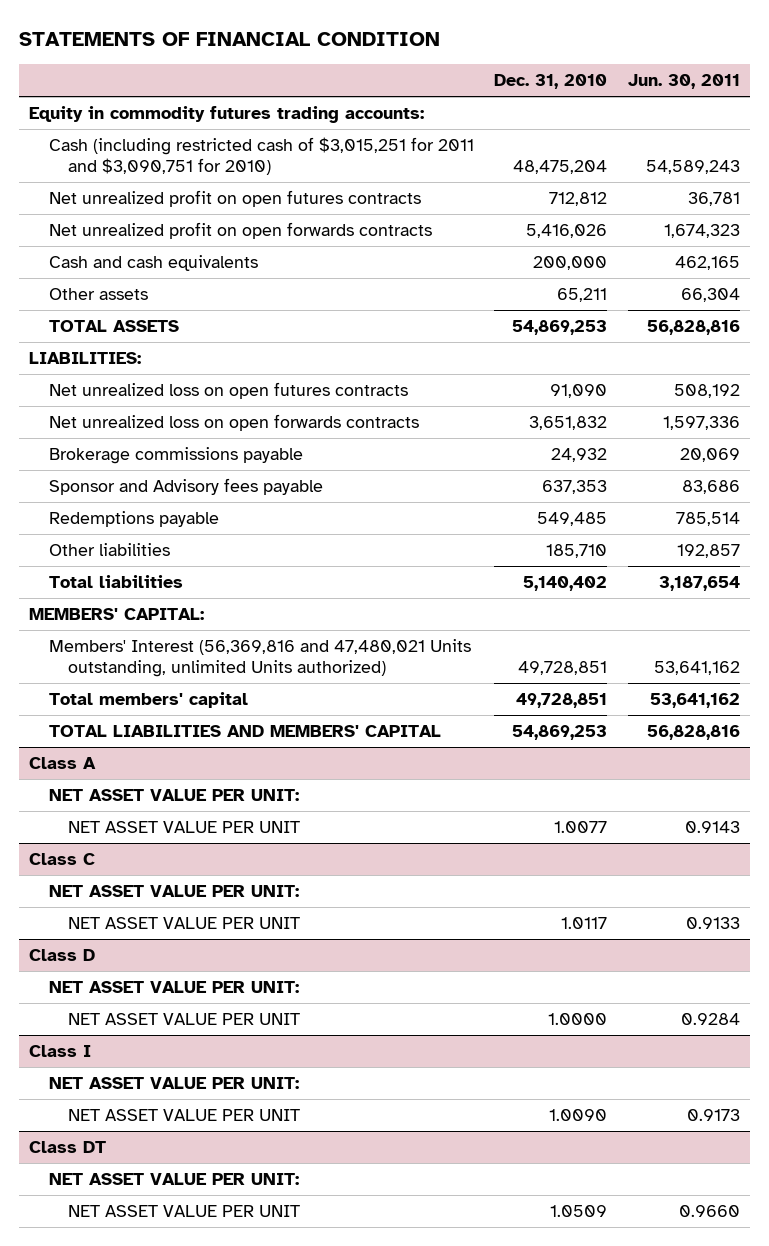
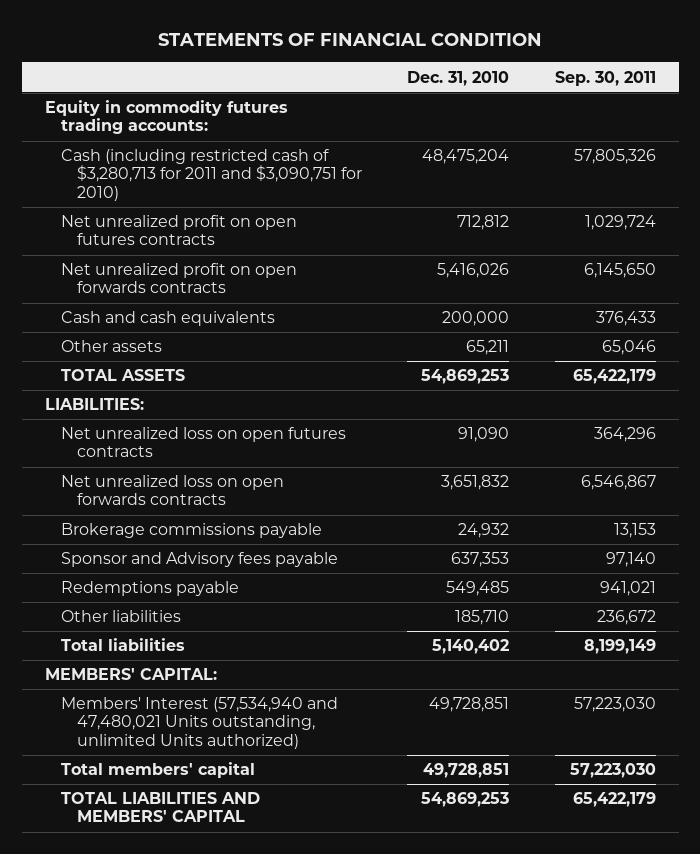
[628,73,741,89] Jun. 30, 2011 -> none
none -> [554,70,656,86] Sep. 30, 2011
[48,137,474,176] Cash (including restricted cash of $3,015,251 for 2011 and $3,090,751 for 2010) -> [60,149,362,201] Cash (including restricted cash of $3,280,713 for 2011 and $3,090,751 for 2010)
[48,639,471,678] Members' Interest (56,369,816 and 47,480,021 Units outstanding, unlimited Units authorized) -> [60,697,338,749] Members' Interest (57,534,940 and 47,480,021 Units outstanding, unlimited Units authorized)
[28,757,96,770] Class A -> none
[48,789,299,802] NET ASSET VALUE PER UNIT: -> none
[68,821,301,834] NET ASSET VALUE PER UNIT -> none
[28,853,95,866] Class C -> none
[48,885,299,898] NET ASSET VALUE PER UNIT: -> none
[68,917,301,930] NET ASSET VALUE PER UNIT -> none
[28,949,95,962] Class D -> none
[48,981,299,994] NET ASSET VALUE PER UNIT: -> none
[68,1013,301,1026] NET ASSET VALUE PER UNIT -> none
[28,1045,91,1058] Class I -> none
[48,1077,299,1090] NET ASSET VALUE PER UNIT: -> none
[68,1109,301,1122] NET ASSET VALUE PER UNIT -> none
[28,1141,106,1154] Class DT -> none
[48,1173,299,1186] NET ASSET VALUE PER UNIT: -> none
[68,1205,301,1218] NET ASSET VALUE PER UNIT -> none

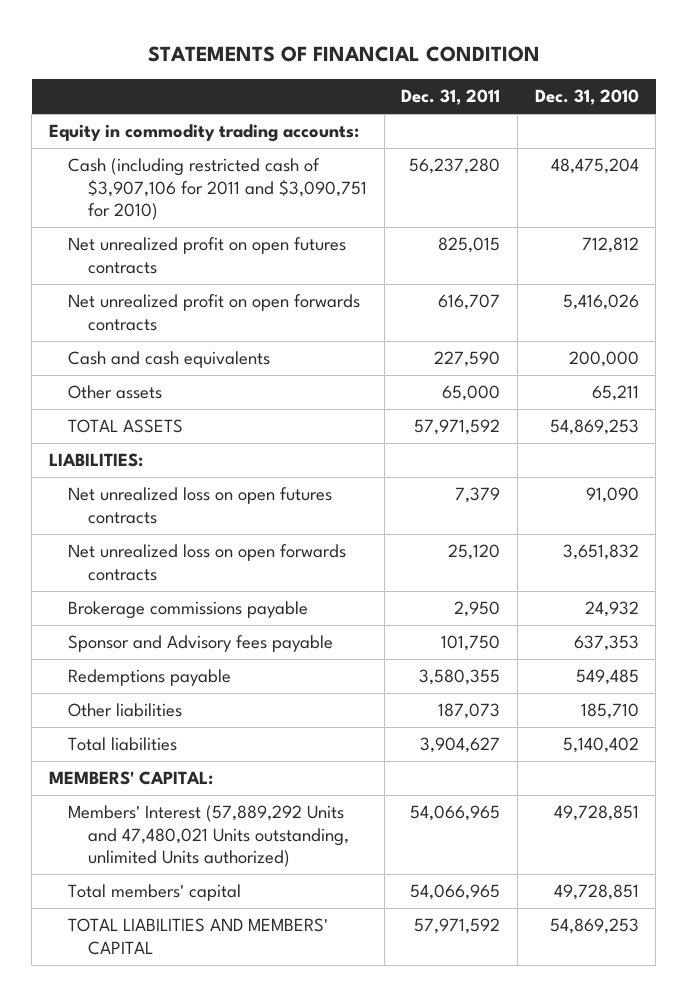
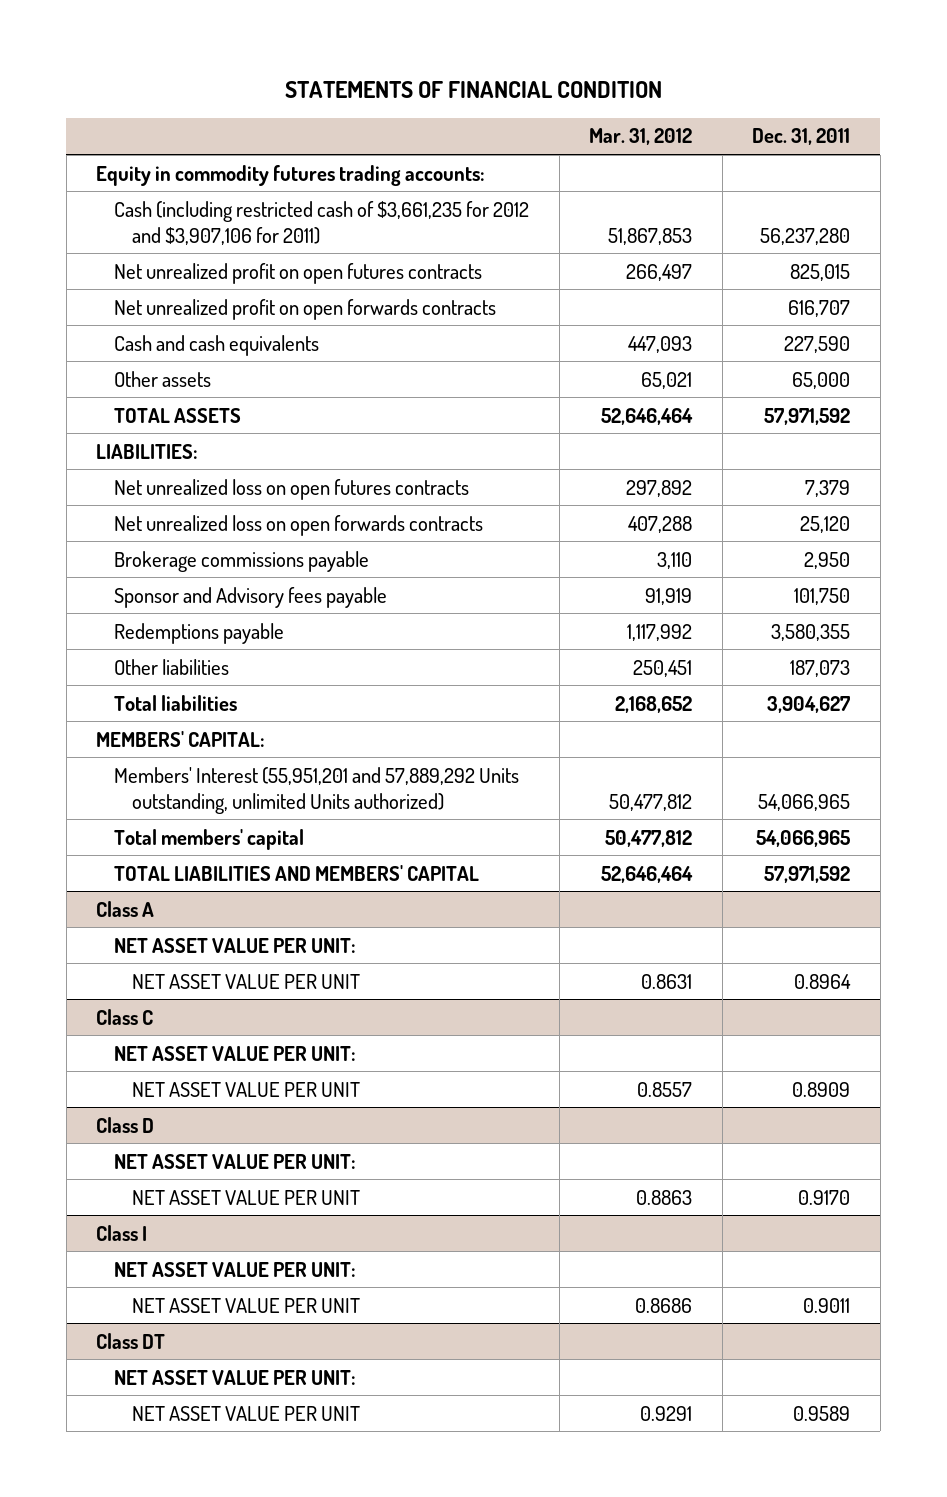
[534,89,639,106] Dec. 31, 2010 -> none
none -> [589,128,693,146] Mar. 31, 2012
[48,124,359,143] Equity in commodity trading accounts: -> [96,164,486,186] Equity in commodity futures trading accounts:
[68,158,367,221] Cash (including restricted cash of $3,907,106 for 2011 and $3,090,751 for 2010) -> [114,200,530,245] Cash (including restricted cash of $3,661,235 for 2012 and $3,907,106 for 2011)
[68,805,349,868] Members' Interest (57,889,292 Units and 47,480,021 Units outstanding, unlimited Units authorized) -> [114,766,520,814] Members' Interest (55,951,201 and 57,889,292 Units outstanding, unlimited Units authorized)
none -> [96,900,155,917] Class A
none -> [114,937,357,953] NET ASSET VALUE PER UNIT:
none -> [132,973,361,989] NET ASSET VALUE PER UNIT
none -> [96,1008,154,1025] Class C
none -> [114,1045,357,1061] NET ASSET VALUE PER UNIT:
none -> [132,1081,361,1097] NET ASSET VALUE PER UNIT
none -> [96,1116,155,1133] Class D
none -> [114,1153,357,1169] NET ASSET VALUE PER UNIT:
none -> [132,1189,361,1205] NET ASSET VALUE PER UNIT
none -> [96,1224,148,1241] Class I
none -> [114,1261,357,1277] NET ASSET VALUE PER UNIT:
none -> [132,1297,361,1313] NET ASSET VALUE PER UNIT
none -> [96,1332,166,1349] Class DT
none -> [114,1369,357,1385] NET ASSET VALUE PER UNIT:
none -> [132,1405,361,1421] NET ASSET VALUE PER UNIT

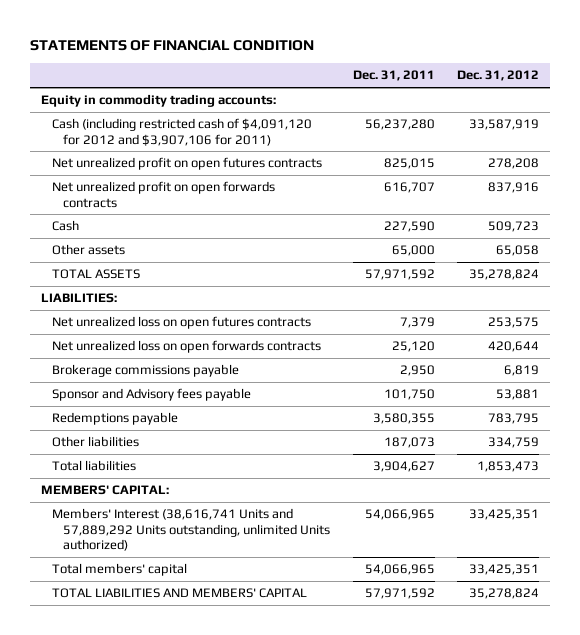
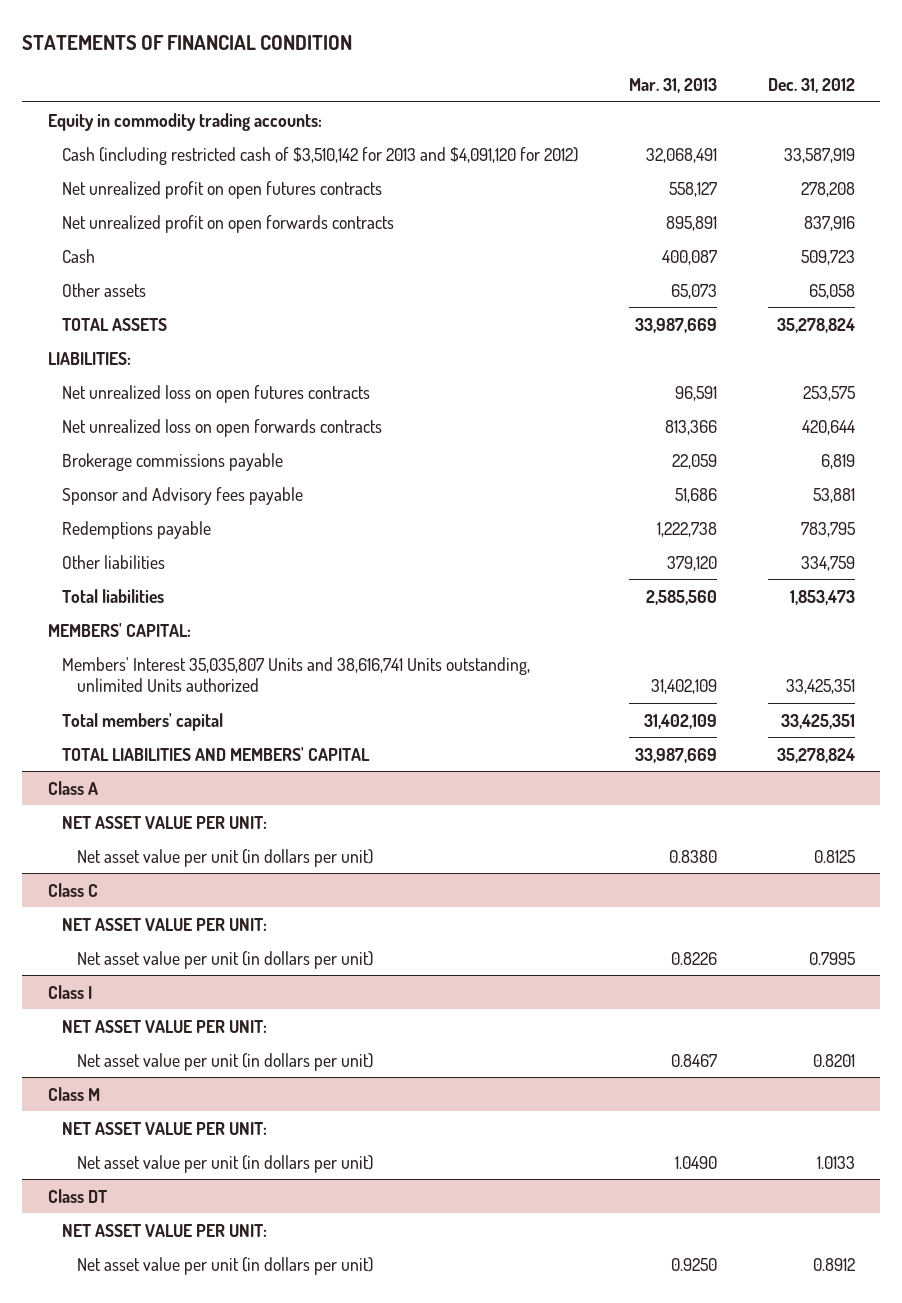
[352,70,435,82] Dec. 31, 2011 -> none
none -> [629,78,718,94] Mar. 31, 2013
[52,118,313,146] Cash (including restricted cash of $4,091,120 for 2012 and $3,907,106 for 2011) -> [62,146,579,165] Cash (including restricted cash of $3,510,142 for 2013 and $4,091,120 for 2012)
[52,508,331,551] Members' Interest (38,616,741 Units and 57,889,292 Units outstanding, unlimited Units authorized) -> [62,656,531,693] Members' Interest 35,035,807 Units and 38,616,741 Units outstanding, unlimited Units authorized
none -> [47,780,98,795] Class A
none -> [62,815,268,829] NET ASSET VALUE PER UNIT:
none -> [77,848,374,867] Net asset value per unit (in dollars per unit)
none -> [47,882,98,897] Class C
none -> [62,917,268,931] NET ASSET VALUE PER UNIT:
none -> [77,950,374,969] Net asset value per unit (in dollars per unit)
none -> [47,984,92,999] Class I
none -> [62,1019,268,1033] NET ASSET VALUE PER UNIT:
none -> [77,1052,374,1071] Net asset value per unit (in dollars per unit)
none -> [47,1086,100,1101] Class M
none -> [62,1121,268,1135] NET ASSET VALUE PER UNIT:
none -> [77,1154,374,1173] Net asset value per unit (in dollars per unit)
none -> [47,1188,108,1203] Class DT
none -> [62,1223,268,1237] NET ASSET VALUE PER UNIT:
none -> [77,1256,374,1275] Net asset value per unit (in dollars per unit)

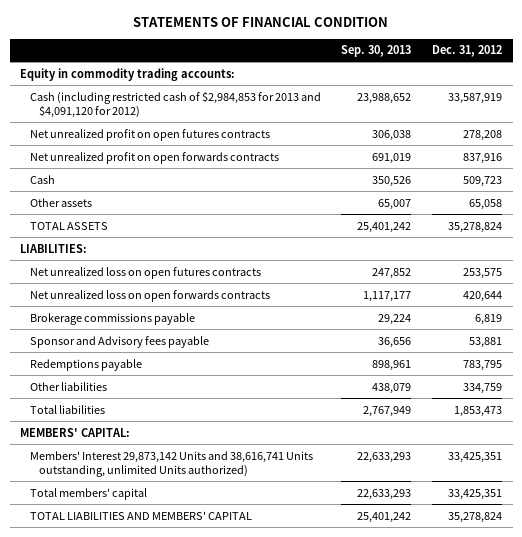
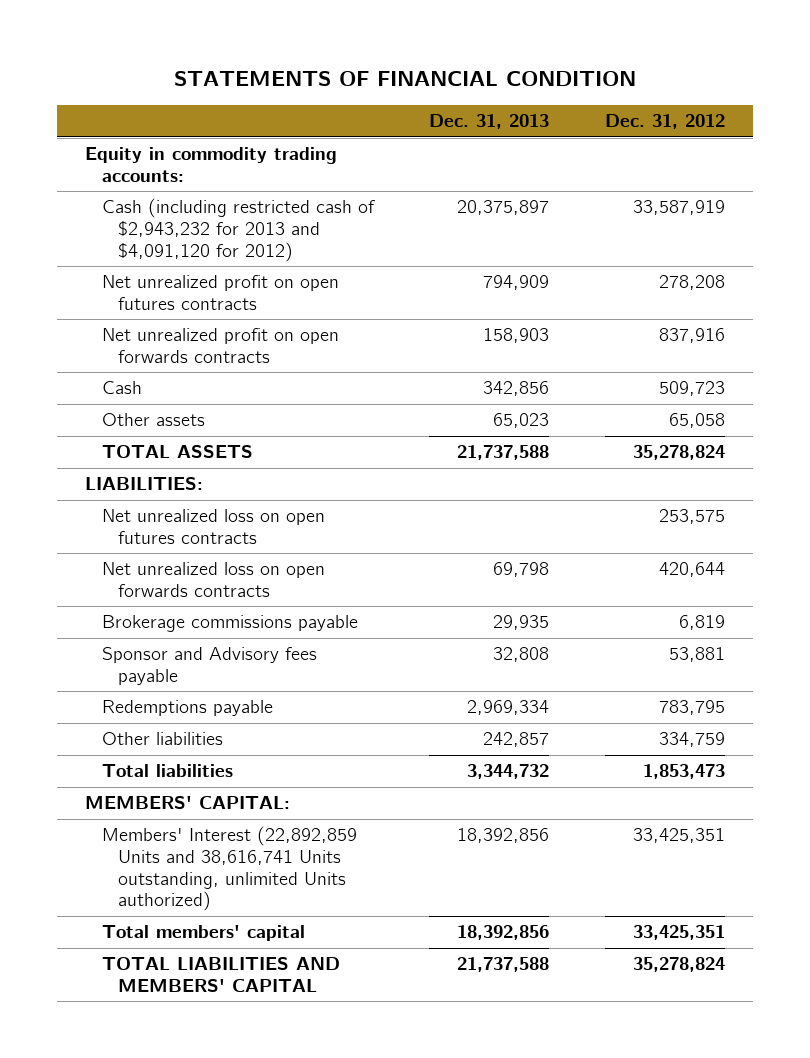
[341,45,412,58] Sep. 30, 2013 -> none
none -> [429,114,550,130] Dec. 31, 2013
[29,90,321,118] Cash (including restricted cash of $2,984,853 for 2013 and $4,091,120 for 2012) -> [101,198,375,262] Cash (including restricted cash of $2,943,232 for 2013 and $4,091,120 for 2012)
[29,450,313,477] Members' Interest 29,873,142 Units and 38,616,741 Units outstanding, unlimited Units authorized) -> [101,826,357,912] Members' Interest (22,892,859 Units and 38,616,741 Units outstanding, unlimited Units authorized)

